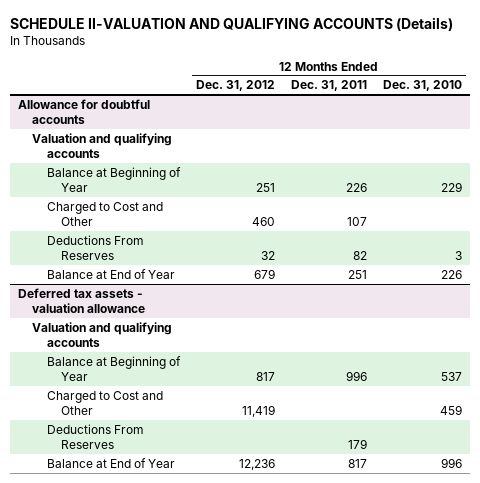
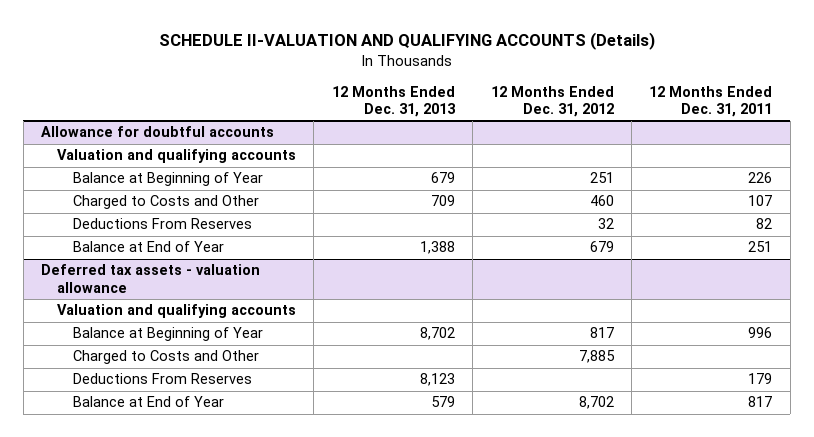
[383,80,463,92] Dec. 31, 2010 -> none
none -> [331,85,456,118] 12 Months Ended Dec. 31, 2013
[46,201,163,227] Charged to Cost and Other -> [72,195,259,210] Charged to Costs and Other
[46,390,163,416] Charged to Cost and Other -> [72,350,259,365] Charged to Costs and Other
[241,405,275,418] 11,419 -> [578,350,615,364] 7,885
[238,458,275,470] 12,236 -> [578,396,614,410] 8,702

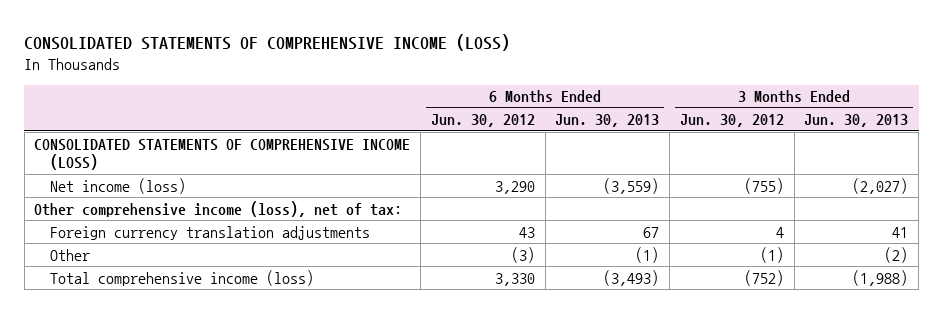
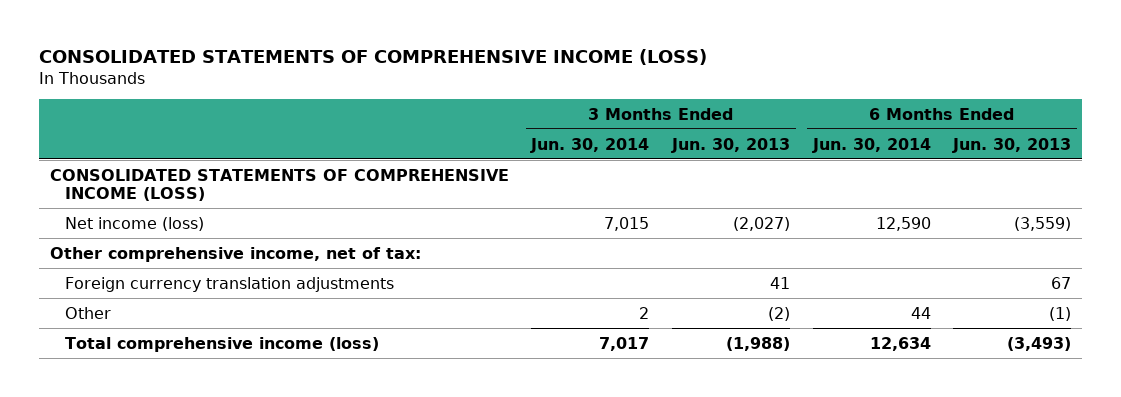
[430,114,535,128] Jun. 30, 2012 -> none
[679,114,784,128] Jun. 30, 2012 -> none
none -> [530,137,650,153] Jun. 30, 2014
none -> [811,137,931,153] Jun. 30, 2014
[34,200,403,217] Other comprehensive income (loss), net of tax: -> [49,246,421,262] Other comprehensive income, net of tax:

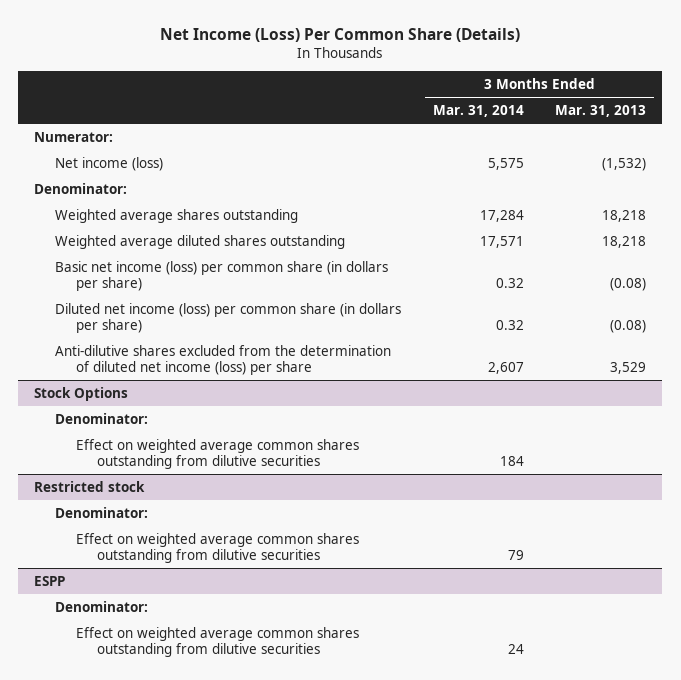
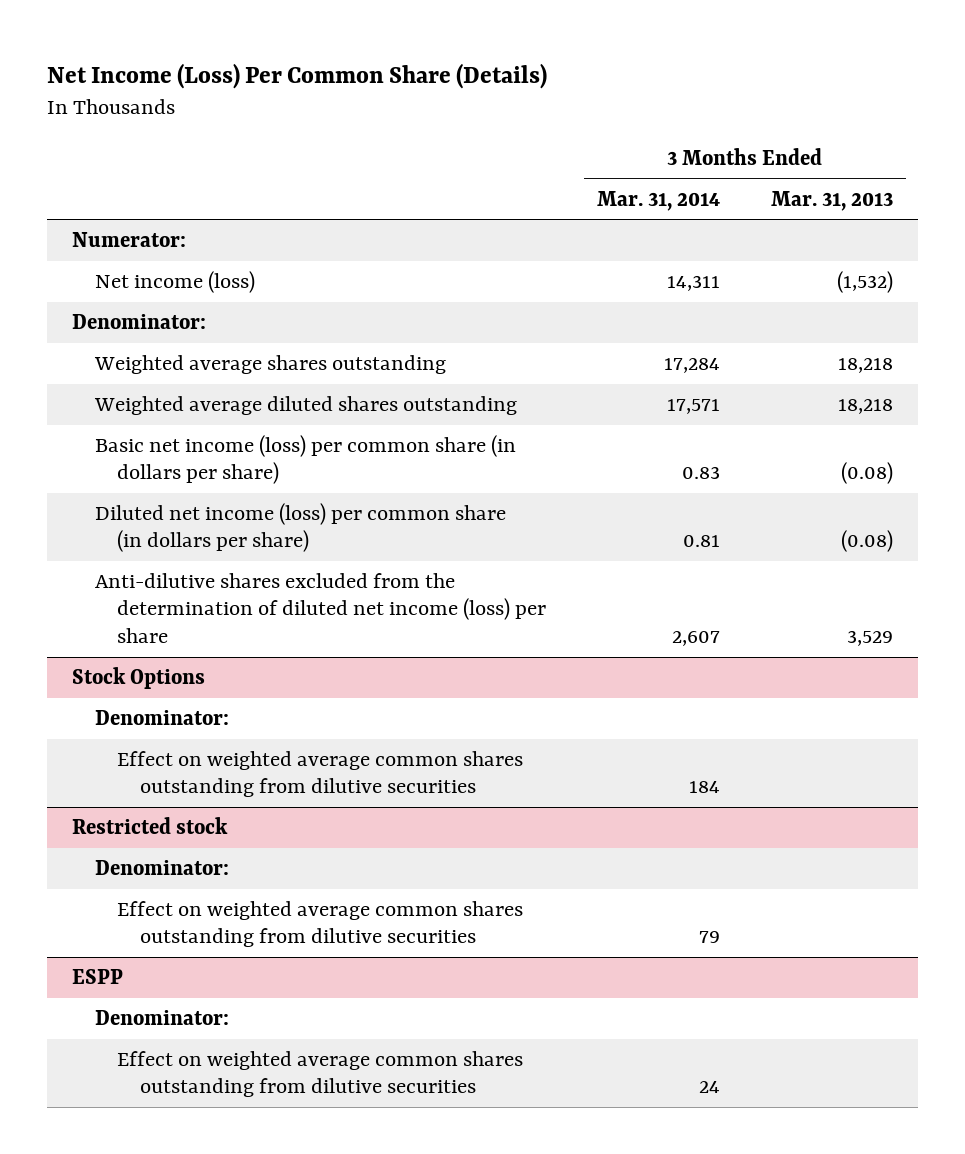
[487,157,524,170] 5,575 -> [667,275,721,292] 14,311
[495,277,524,288] 0.32 -> [682,466,721,480] 0.83
[495,319,524,330] 0.32 -> [683,535,721,548] 0.81

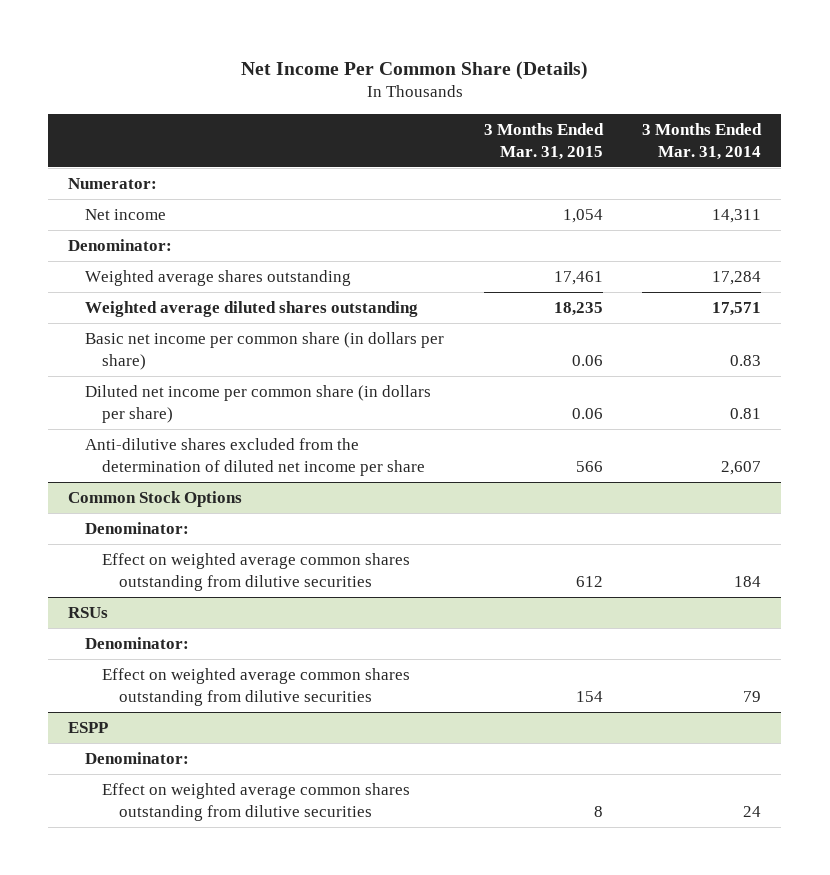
[46,62,547,89] Net Income (Loss) Per Common Share (Details) -> [240,60,588,80] Net Income Per Common Share (Details)
[770,190,893,211] Mar. 31, 2013 -> none
none -> [483,122,604,160] 3 Months Ended Mar. 31, 2015
[94,271,255,294] Net income (loss) -> [85,208,167,220] Net income
[94,435,516,485] Basic net income (loss) per common share (in dollars per share) -> [85,331,445,370] Basic net income per common share (in dollars per share)
[94,503,506,553] Diluted net income (loss) per common share (in dollars per share) -> [85,384,432,423] Diluted net income per common share (in dollars per share)
[94,573,547,643] Anti-dilutive shares excluded from the determination of diluted net income (loss) per share -> [85,437,426,476] Anti-dilutive shares excluded from the determination of diluted net income per share
[71,667,205,690] Stock Options -> [68,490,243,507] Common Stock Options
[71,817,228,835] Restricted stock -> [68,606,109,618] RSUs

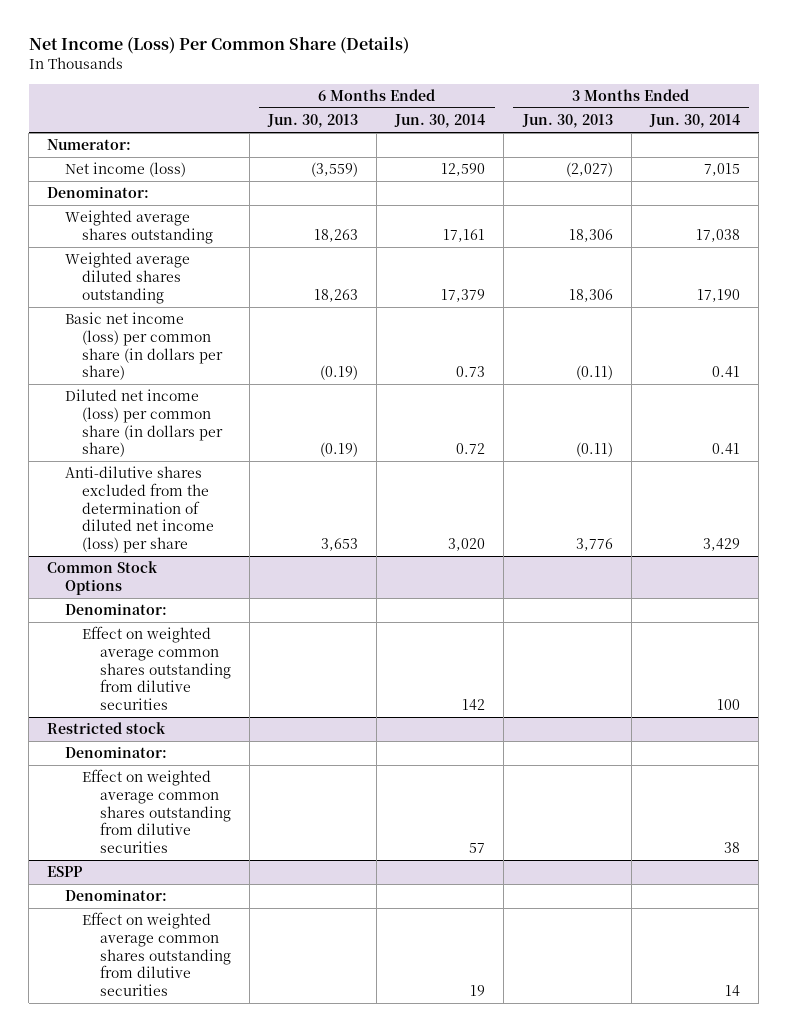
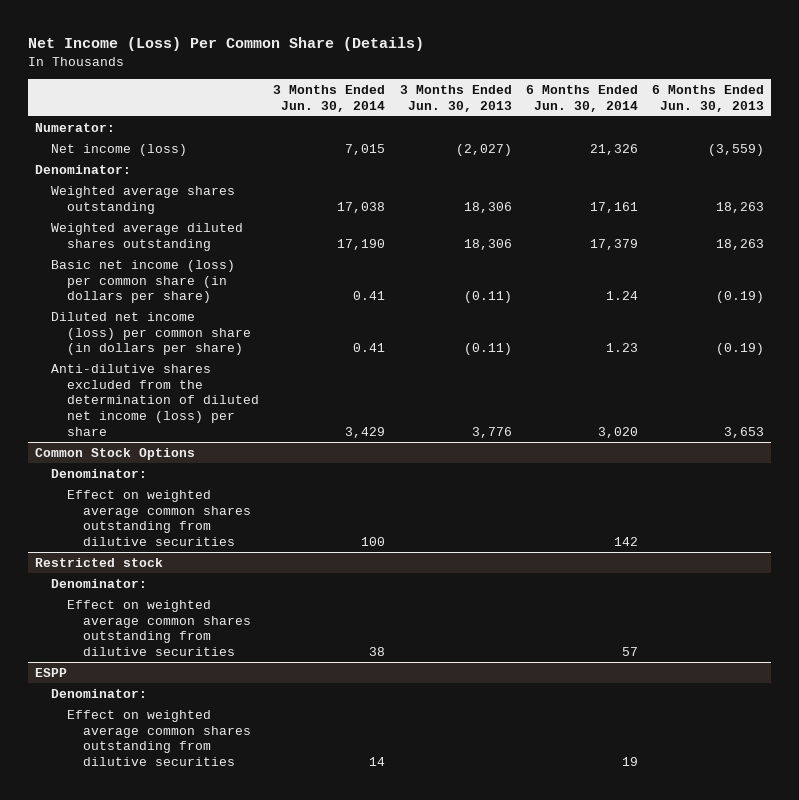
[441,163,486,177] 12,590 -> [589,143,638,155] 21,326
[456,366,486,378] 0.73 -> [605,291,638,301] 1.24
[456,443,486,455] 0.72 -> [605,343,638,353] 1.23

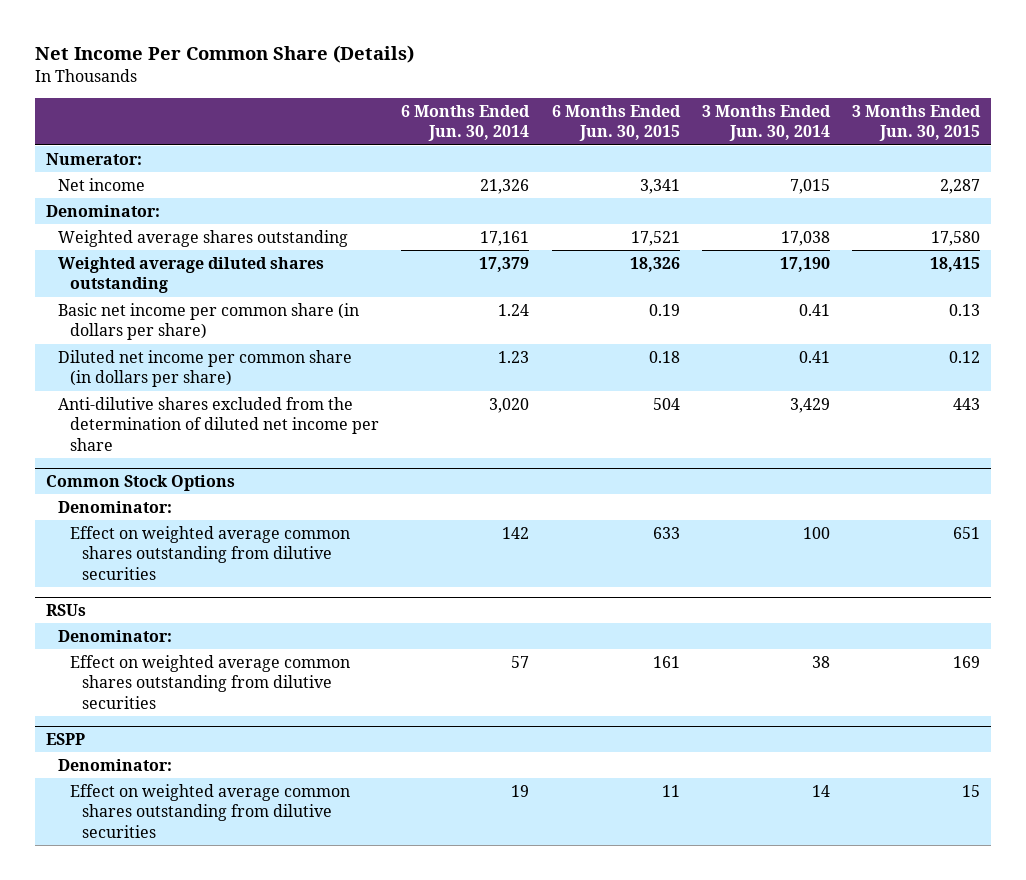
[27,37,424,52] Net Income (Loss) Per Common Share (Details) -> [34,44,414,63] Net Income Per Common Share (Details)
[399,84,512,112] 3 Months Ended Jun. 30, 2013 -> none
[652,84,765,112] 6 Months Ended Jun. 30, 2013 -> none
none -> [551,104,681,142] 6 Months Ended Jun. 30, 2015
none -> [852,104,982,142] 3 Months Ended Jun. 30, 2015
[51,143,188,156] Net income (loss) -> [57,177,145,191] Net income
[51,259,236,304] Basic net income (loss) per common share (in dollars per share) -> [57,302,359,341] Basic net income per common share (in dollars per share)
[51,311,252,356] Diluted net income (loss) per common share (in dollars per share) -> [57,349,352,388] Diluted net income per common share (in dollars per share)
[51,363,260,437] Anti-dilutive shares excluded from the determination of diluted net income (loss) per share -> [57,396,379,452] Anti-dilutive shares excluded from the determination of diluted net income per share
[34,557,163,567] Restricted stock -> [46,604,87,617] RSUs

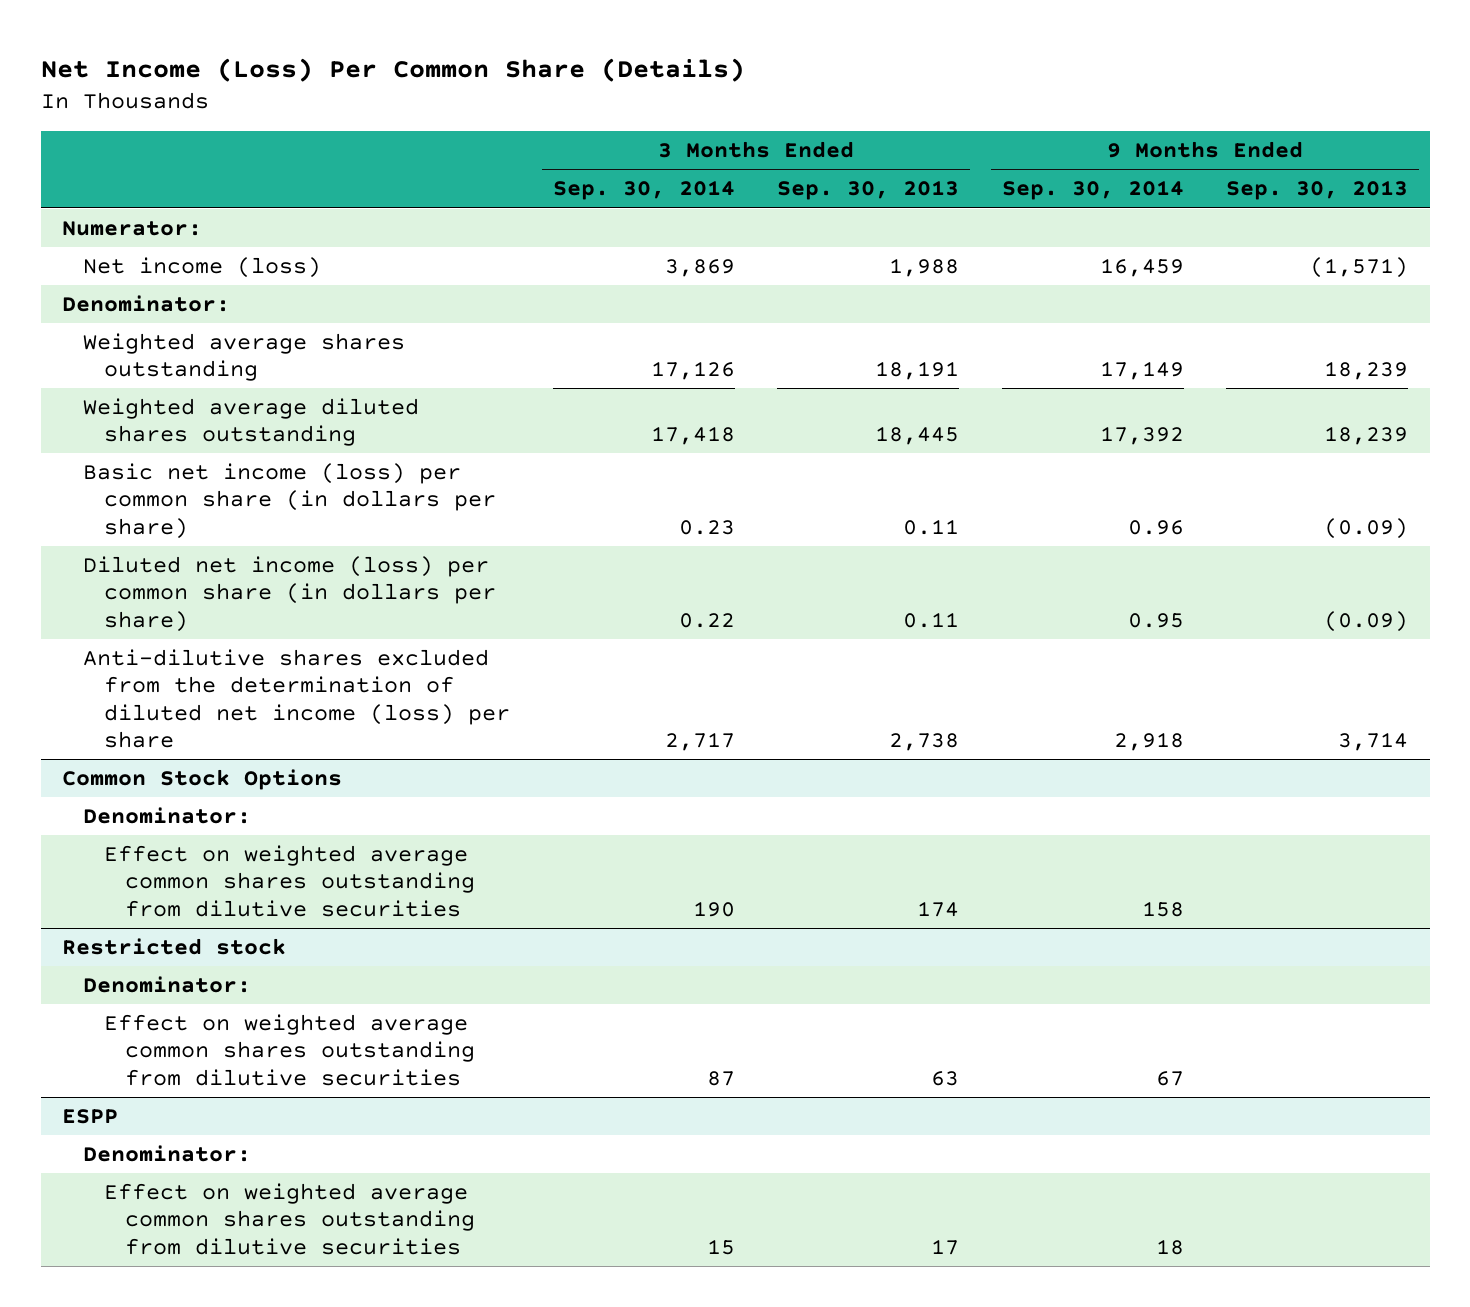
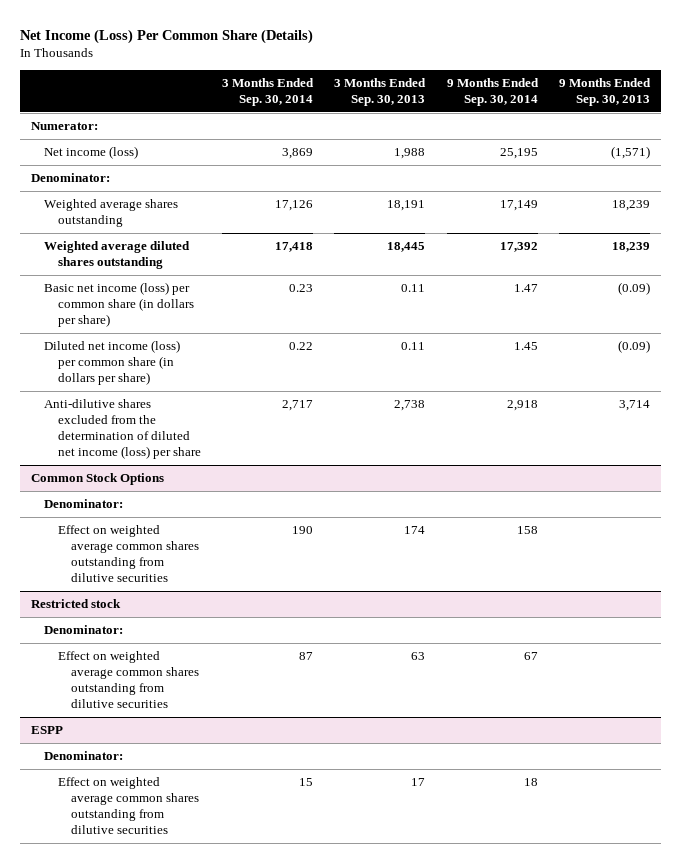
[1099,257,1184,277] 16,459 -> [499,147,538,159] 25,195
[1127,519,1184,535] 0.96 -> [513,283,538,292] 1.47
[1127,612,1184,628] 0.95 -> [513,341,538,350] 1.45

